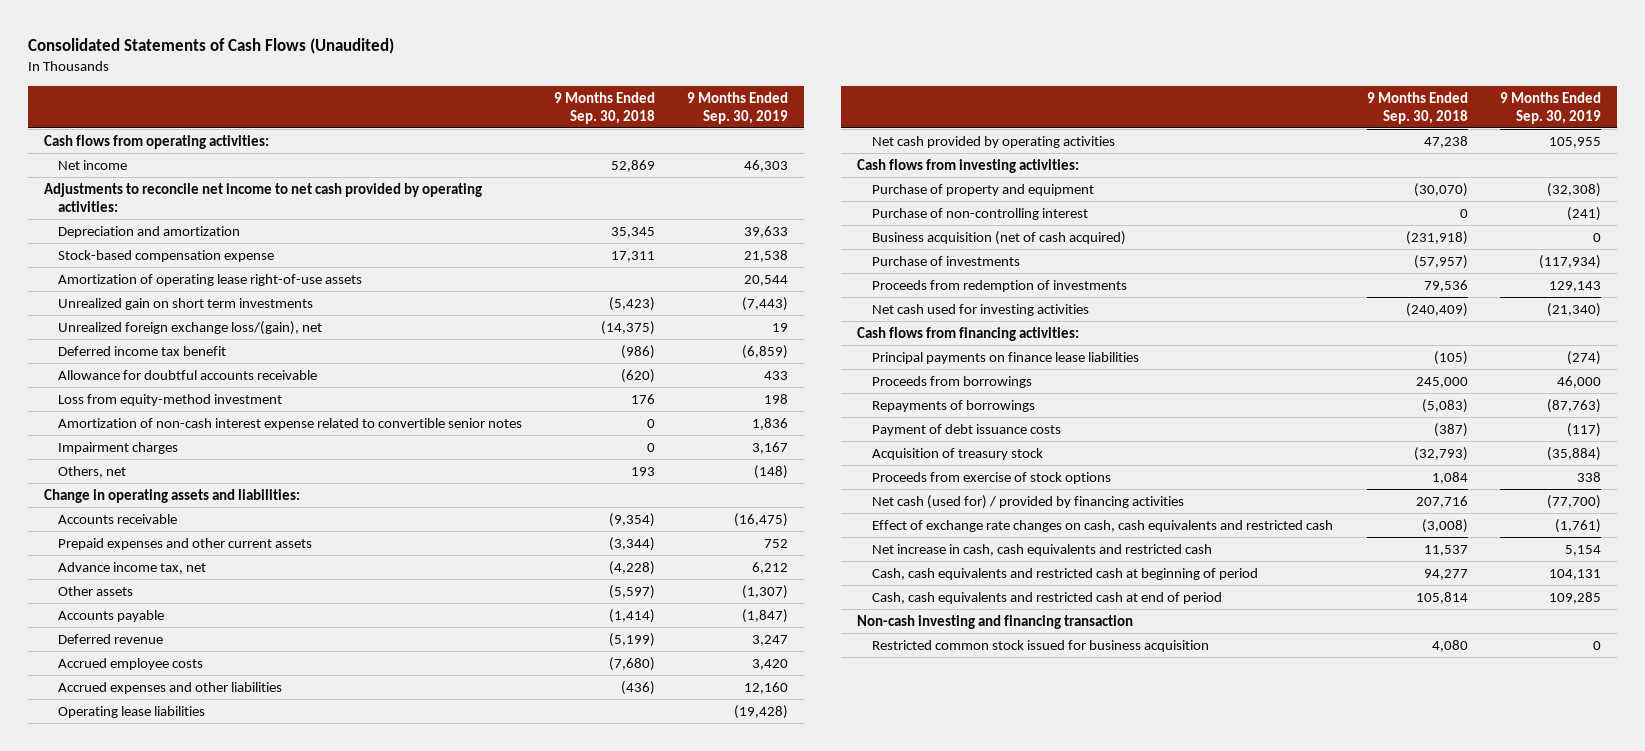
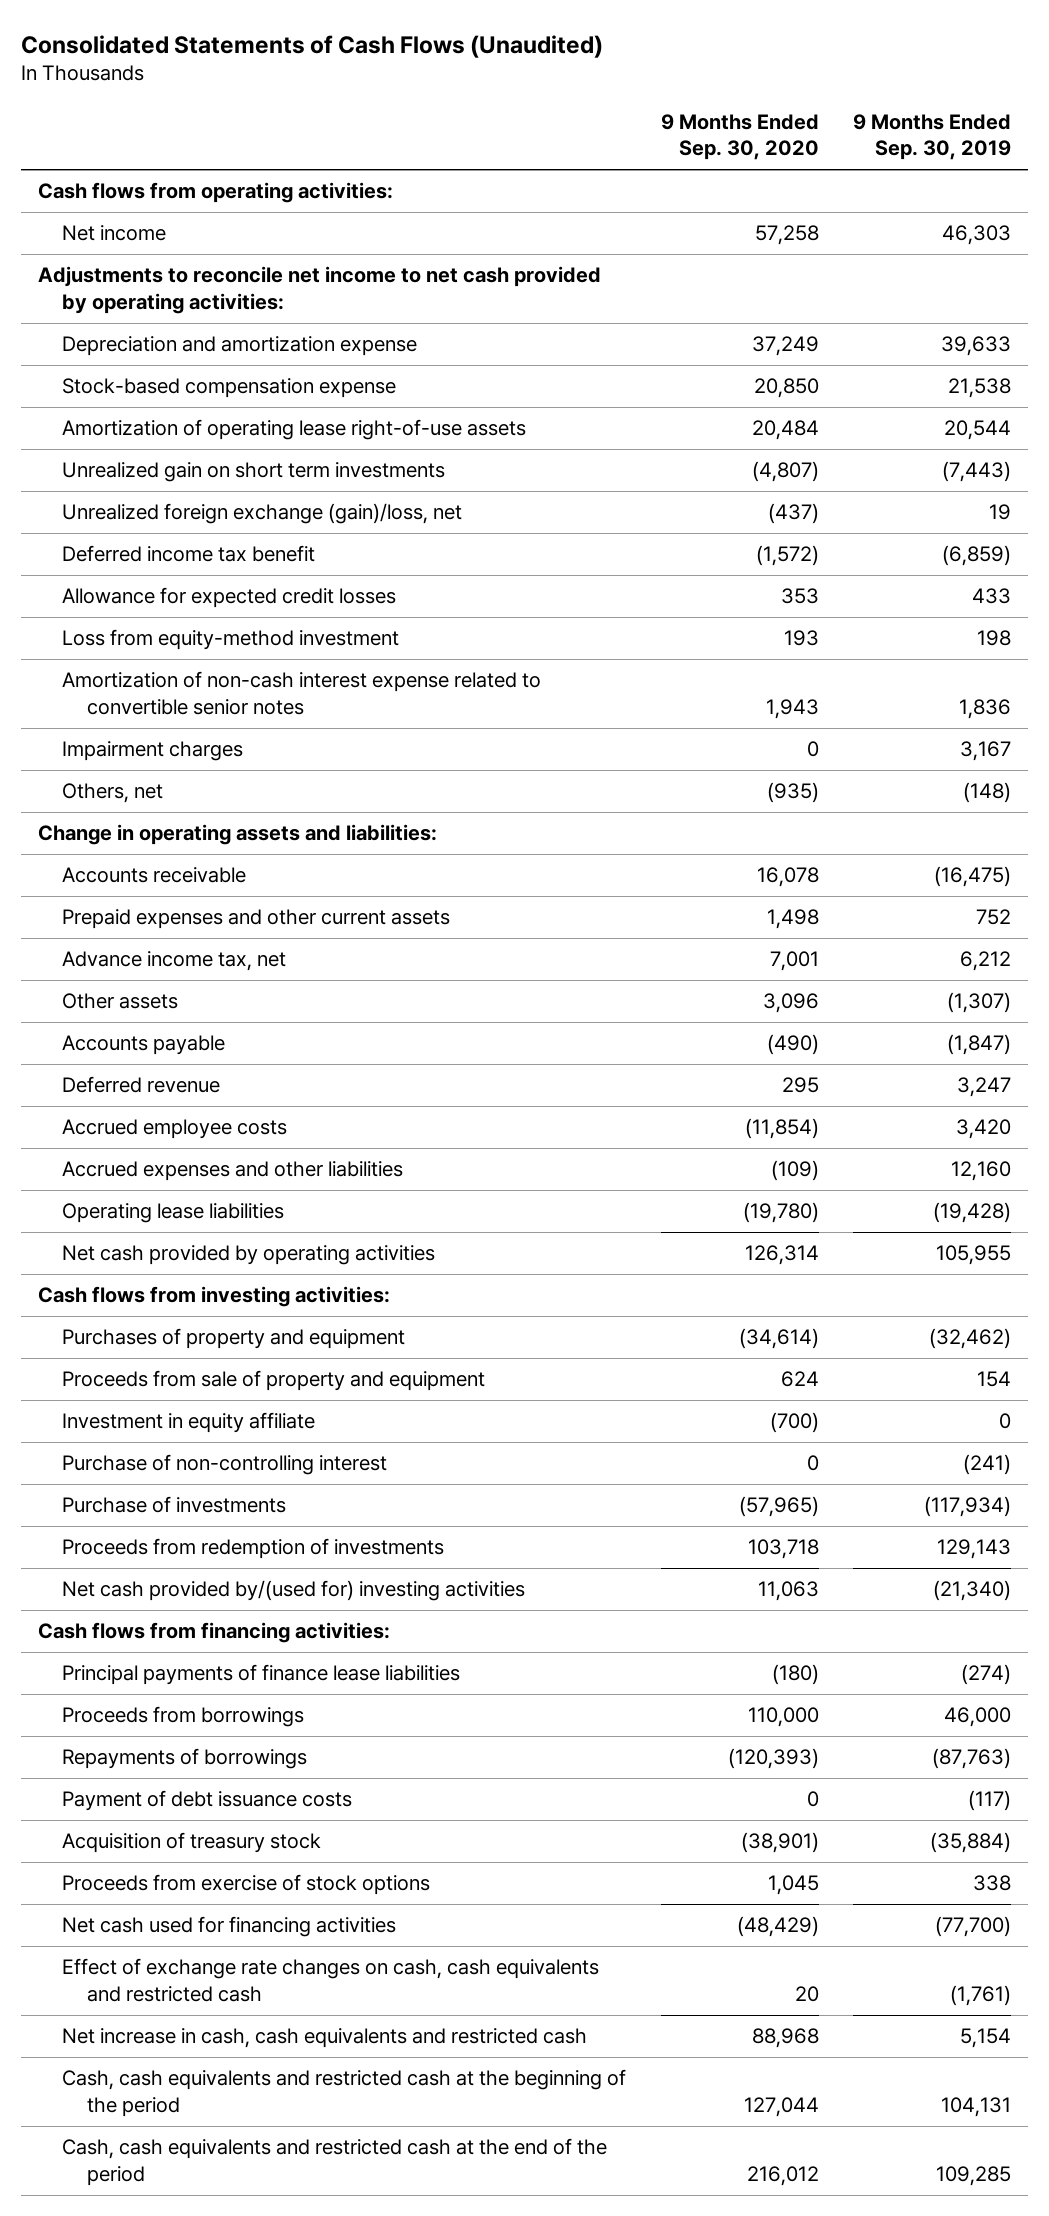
[554,91,656,124] 9 Months Ended Sep. 30, 2018 -> none
none -> [660,114,819,161] 9 Months Ended Sep. 30, 2020
[58,225,241,238] Depreciation and amortization -> [62,336,418,357] Depreciation and amortization expense
[58,320,323,335] Unrealized foreign exchange loss/(gain), net -> [62,503,463,525] Unrealized foreign exchange (gain)/loss, net
[58,369,318,380] Allowance for doubtful accounts receivable -> [62,587,397,609] Allowance for expected credit losses
[871,183,1094,196] Purchase of property and equipment -> [62,1328,406,1350] Purchases of property and equipment
[1547,182,1602,197] (32,308) -> [928,1328,1011,1350] (32,462)
none -> [62,1370,486,1392] Proceeds from sale of property and equipment
none -> [62,1412,316,1434] Investment in equity affiliate
[871,230,1126,245] Business acquisition (net of cash acquired) -> none
[871,303,1089,316] Net cash used for investing activities -> [62,1580,526,1602] Net cash provided by/(used for) investing activities
[871,351,1139,364] Principal payments on finance lease liabilities -> [62,1664,461,1686] Principal payments of finance lease liabilities
[871,494,1184,509] Net cash (used for) / provided by financing activities -> [62,1916,397,1938] Net cash used for financing activities
[856,614,1133,629] Non-cash investing and financing transaction -> none
[871,639,1209,652] Restricted common stock issued for business acquisition -> none
[871,567,1258,580] Cash, cash equivalents and restricted cash at beginning of period -> [62,2069,627,2117] Cash, cash equivalents and restricted cash at the beginning of the period
[871,591,1222,604] Cash, cash equivalents and restricted cash at end of period -> [62,2138,608,2186] Cash, cash equivalents and restricted cash at the end of the period

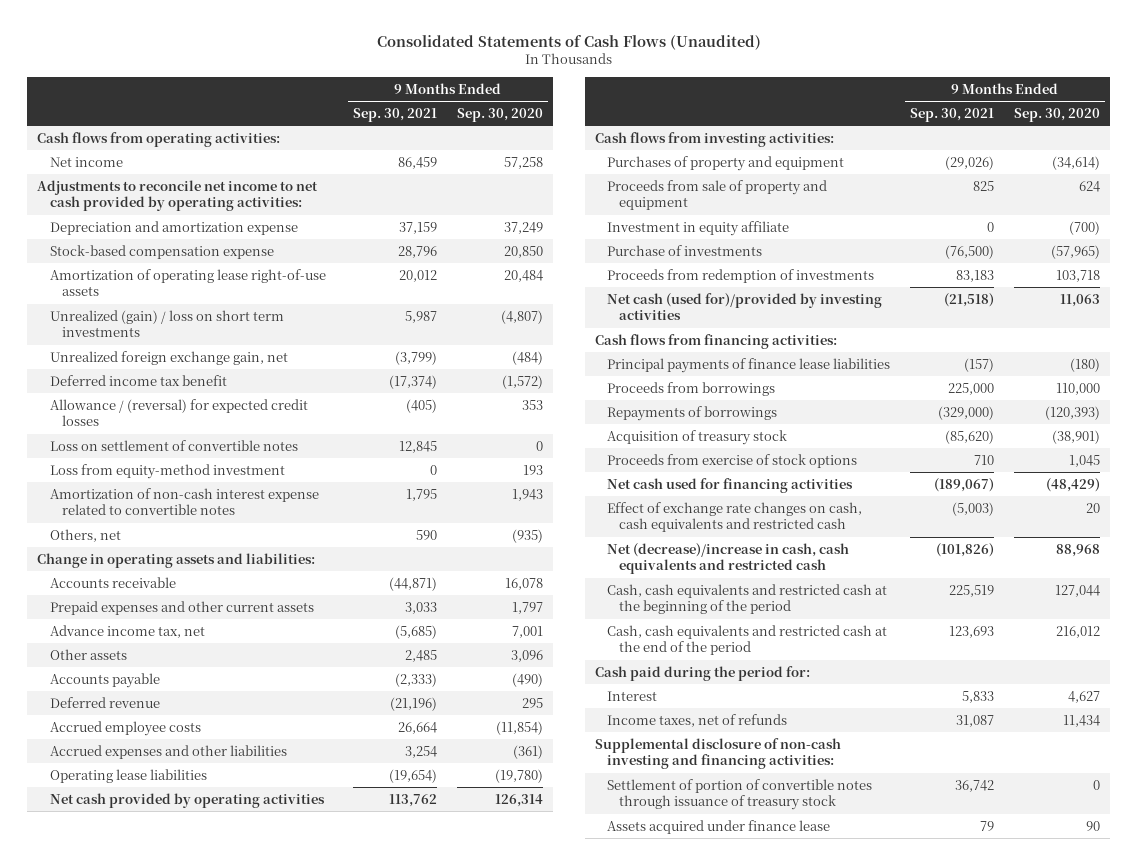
[852,114,1011,161] 9 Months Ended Sep. 30, 2019 -> none
none -> [352,107,437,122] Sep. 30, 2021
[62,462,446,483] Unrealized gain on short term investments -> [49,309,284,338] Unrealized (gain) / loss on short term investments
[62,503,463,525] Unrealized foreign exchange (gain)/loss, net -> [49,350,288,365] Unrealized foreign exchange gain, net
[767,503,819,525] (437) -> [511,350,543,365] (484)
[62,587,397,609] Allowance for expected credit losses -> [49,398,308,427] Allowance / (reversal) for expected credit losses
none -> [49,439,298,451] Loss on settlement of convertible notes
[62,741,244,762] Impairment charges -> none
[62,671,542,715] Amortization of non-cash interest expense related to convertible senior notes -> [49,487,319,516] Amortization of non-cash interest expense related to convertible notes
[766,909,819,930] 1,498 -> [511,601,543,614] 1,797
[770,1160,819,1182] (109) -> [512,744,543,759] (361)
[62,1454,388,1476] Purchase of non-controlling interest -> none
[62,1580,526,1602] Net cash provided by/(used for) investing activities -> [606,292,882,321] Net cash (used for)/provided by investing activities
[62,1790,353,1812] Payment of debt issuance costs -> none
[62,2028,588,2049] Net increase in cash, cash equivalents and restricted cash -> [606,542,849,575] Net (decrease)/increase in cash, cash equivalents and restricted cash
none -> [594,665,810,681] Cash paid during the period for:
none -> [606,690,657,701] Interest
none -> [606,713,787,727] Income taxes, net of refunds
none -> [594,737,841,770] Supplemental disclosure of non-cash investing and financing activities:
none -> [606,778,872,811] Settlement of portion of convertible notes through issuance of treasury stock
none -> [606,819,830,834] Assets acquired under finance lease

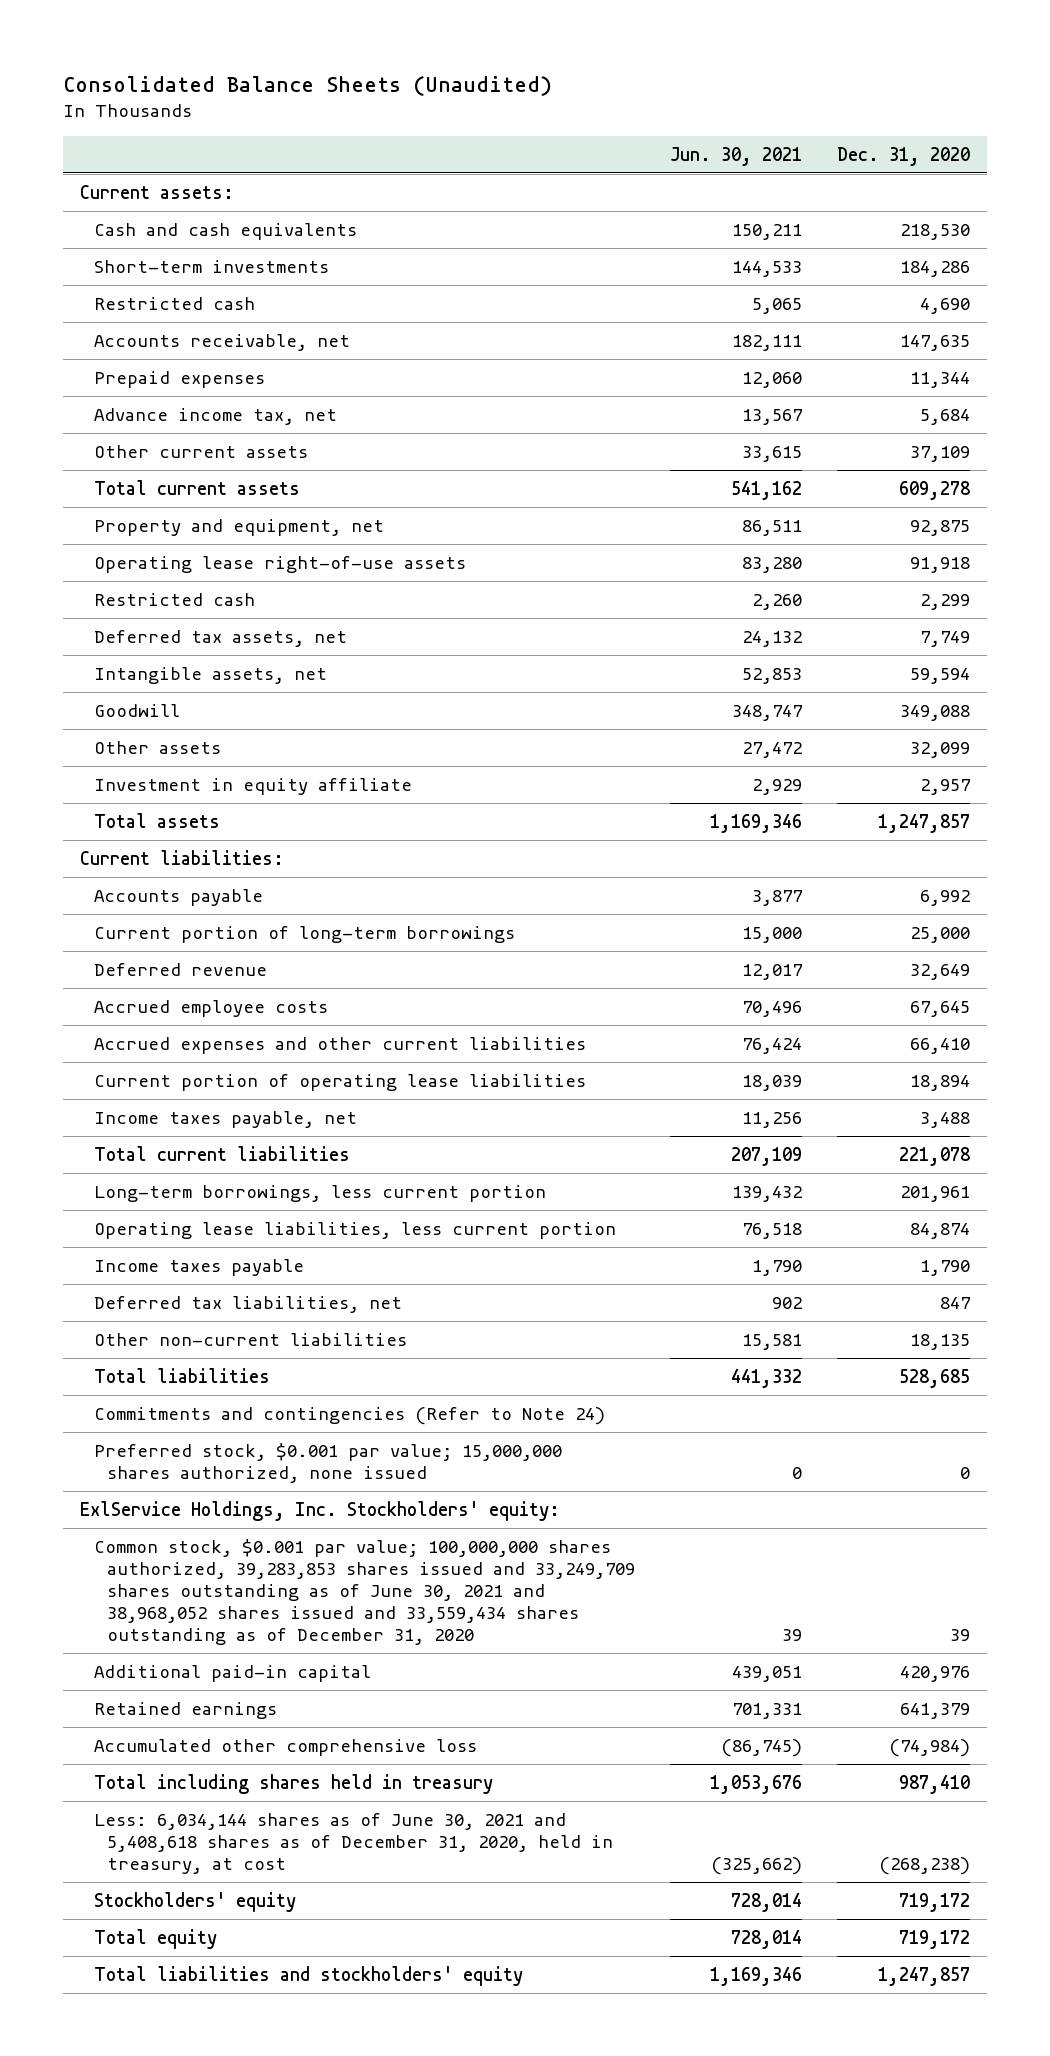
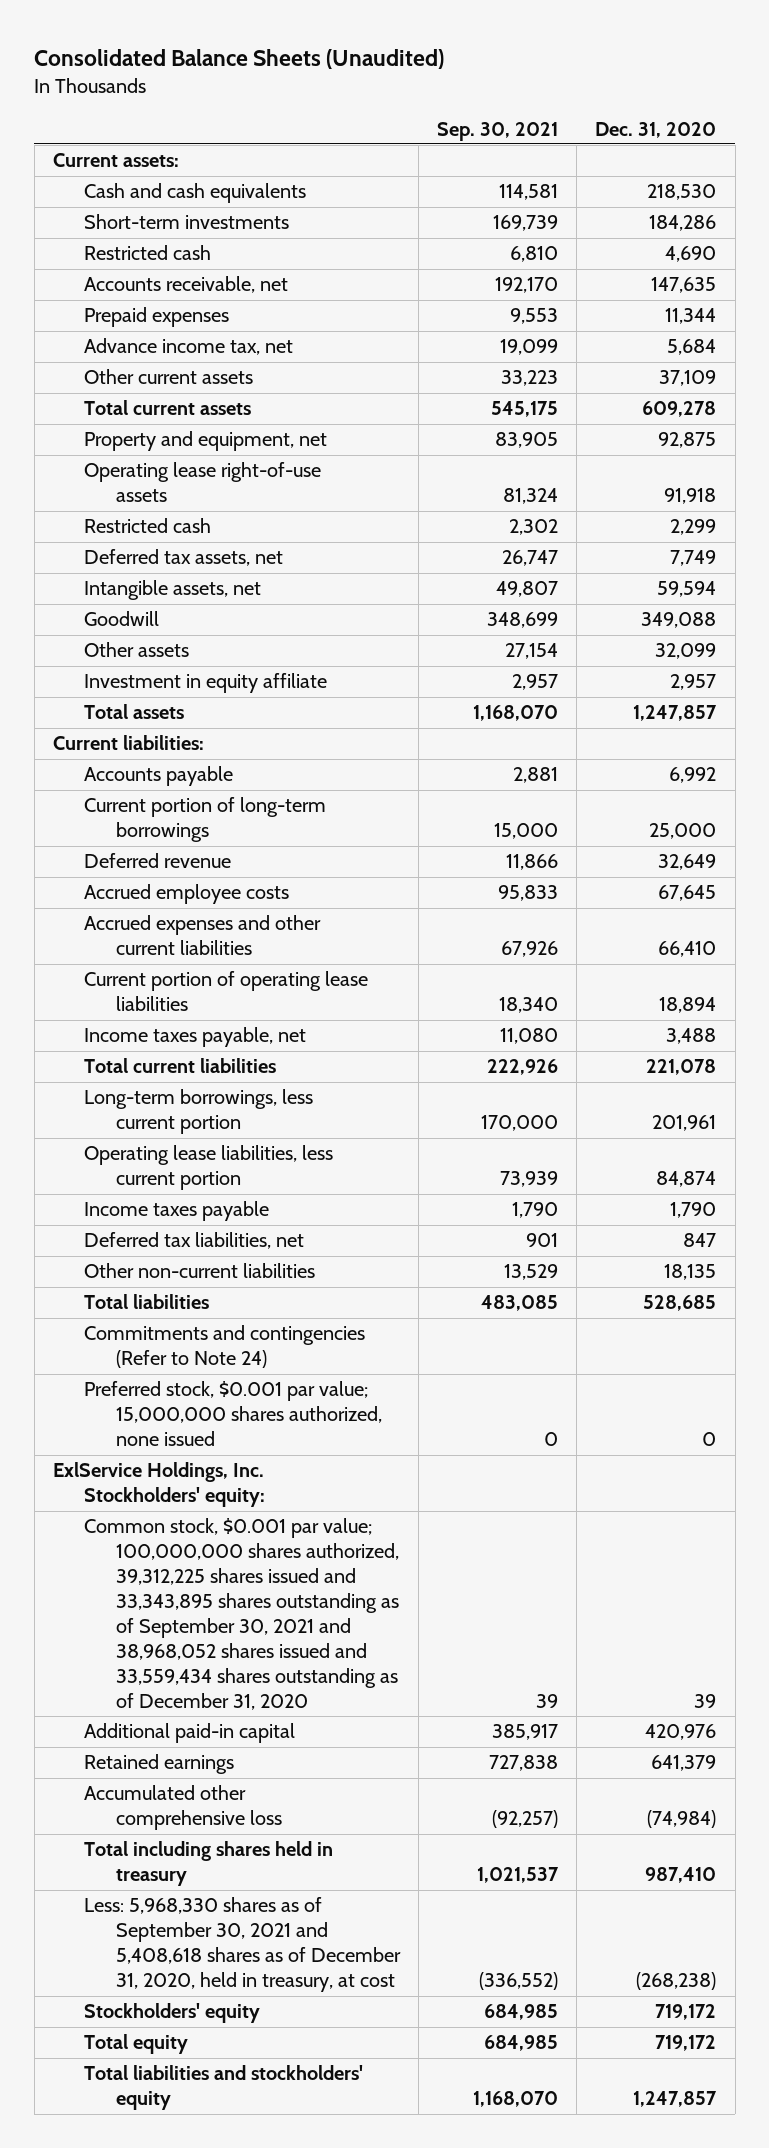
[669,146,802,166] Jun. 30, 2021 -> none
none -> [437,121,559,141] Sep. 30, 2021
[93,1538,636,1646] Common stock, $0.001 par value; 100,000,000 shares authorized, 39,283,853 shares issued and 33,249,709 shares outstanding as of June 30, 2021 and 38,968,052 shares issued and 33,559,434 shares outstanding as of December 31, 2020 -> [84,1518,400,1710] Common stock, $0.001 par value; 100,000,000 shares authorized, 39,312,225 shares issued and 33,343,895 shares outstanding as of September 30, 2021 and 38,968,052 shares issued and 33,559,434 shares outstanding as of December 31, 2020
[93,1812,614,1874] Less: 6,034,144 shares as of June 30, 2021 and 5,408,618 shares as of December 31, 2020, held in treasury, at cost -> [84,1897,402,1993] Less: 5,968,330 shares as of September 30, 2021 and 5,408,618 shares as of December 31, 2020, held in treasury, at cost

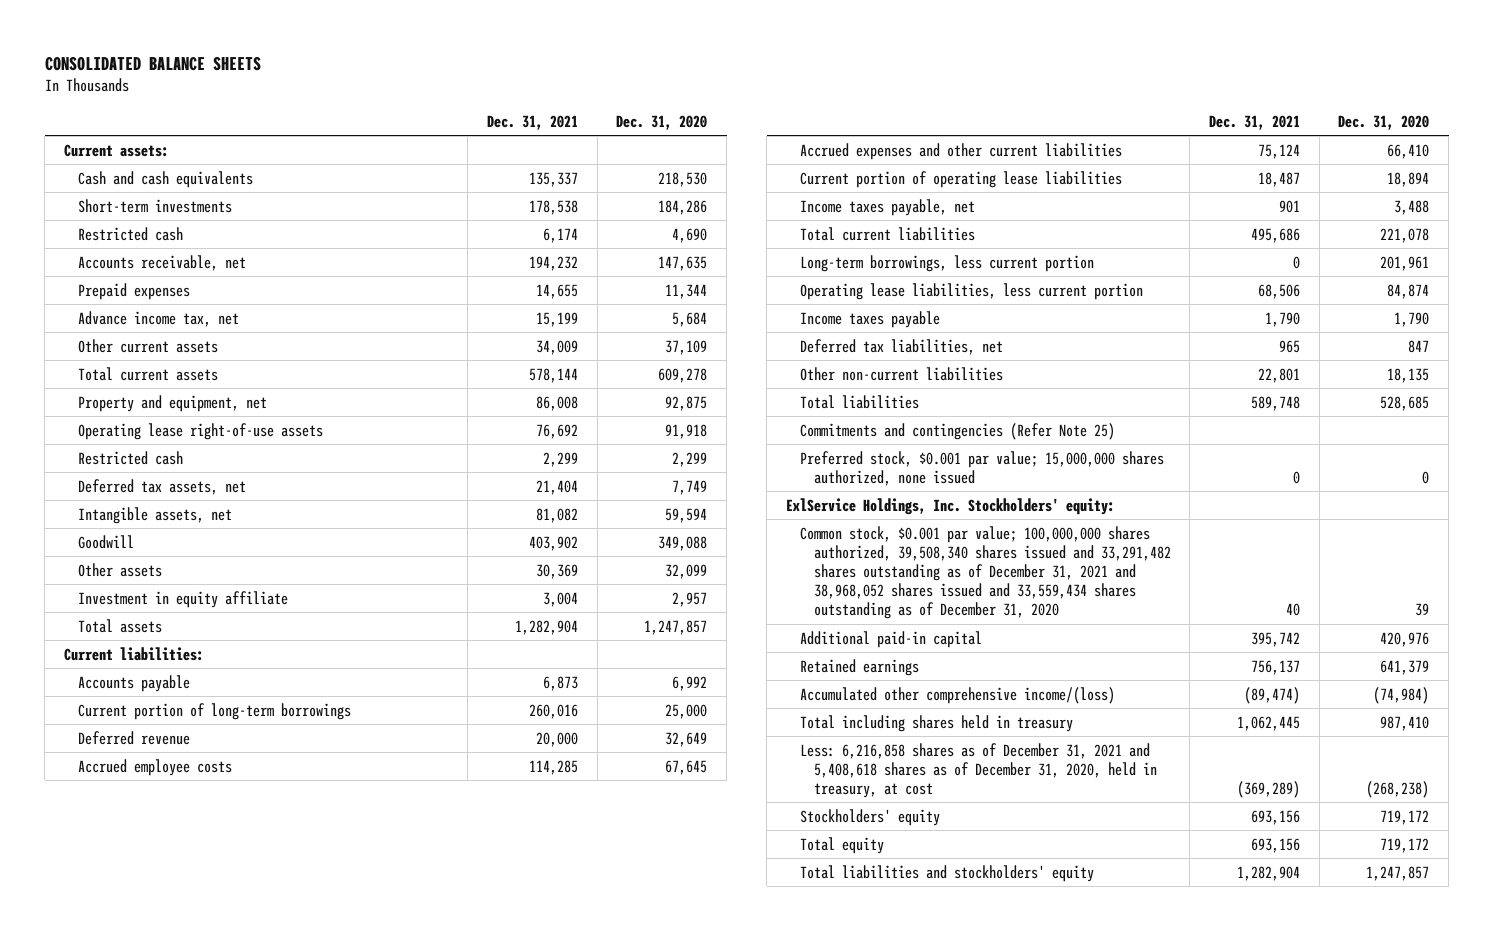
[34,48,445,69] Consolidated Balance Sheets (Unaudited) -> [44,55,261,71] CONSOLIDATED BALANCE SHEETS
[437,121,559,141] Sep. 30, 2021 -> none
none -> [487,114,579,130] Dec. 31, 2021
[84,1325,366,1369] Commitments and contingencies (Refer to Note 24) -> [799,422,1115,440] Commitments and contingencies (Refer Note 25)
[84,1518,400,1710] Common stock, $0.001 par value; 100,000,000 shares authorized, 39,312,225 shares issued and 33,343,895 shares outstanding as of September 30, 2021 and 38,968,052 shares issued and 33,559,434 shares outstanding as of December 31, 2020 -> [799,525,1171,620] Common stock, $0.001 par value; 100,000,000 shares authorized, 39,508,340 shares issued and 33,291,482 shares outstanding as of December 31, 2021 and 38,968,052 shares issued and 33,559,434 shares outstanding as of December 31, 2020
[84,1785,283,1831] Accumulated other comprehensive loss -> [799,686,1115,704] Accumulated other comprehensive income/(loss)
[84,1897,402,1993] Less: 5,968,330 shares as of September 30, 2021 and 5,408,618 shares as of December 31, 2020, held in treasury, at cost -> [799,742,1157,798] Less: 6,216,858 shares as of December 31, 2021 and 5,408,618 shares as of December 31, 2020, held in treasury, at cost

